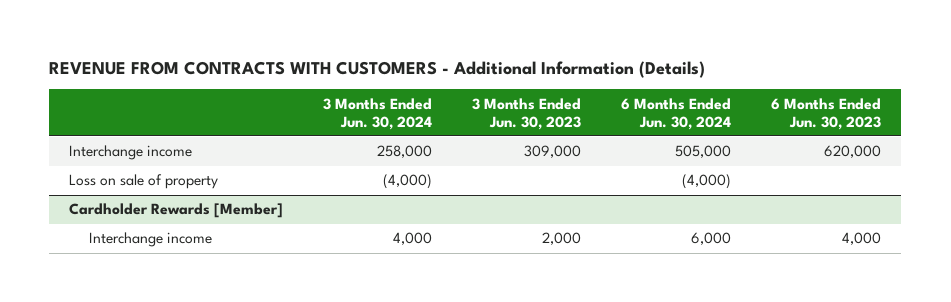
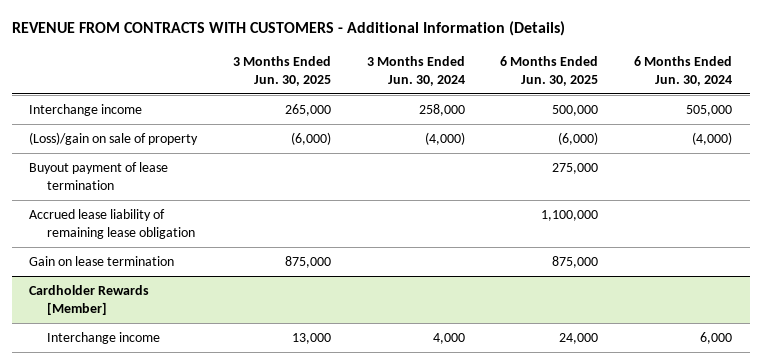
[472,97,582,130] 3 Months Ended Jun. 30, 2023 -> none
[771,97,882,130] 6 Months Ended Jun. 30, 2023 -> none
none -> [232,56,331,87] 3 Months Ended Jun. 30, 2025
none -> [500,56,599,87] 6 Months Ended Jun. 30, 2025
[69,174,219,190] Loss on sale of property -> [29,131,199,145] (Loss)/gain on sale of property
none -> [29,161,169,190] Buyout payment of lease termination
none -> [29,208,196,239] Accrued lease liability of remaining lease obligation
none -> [29,255,175,266] Gain on lease termination

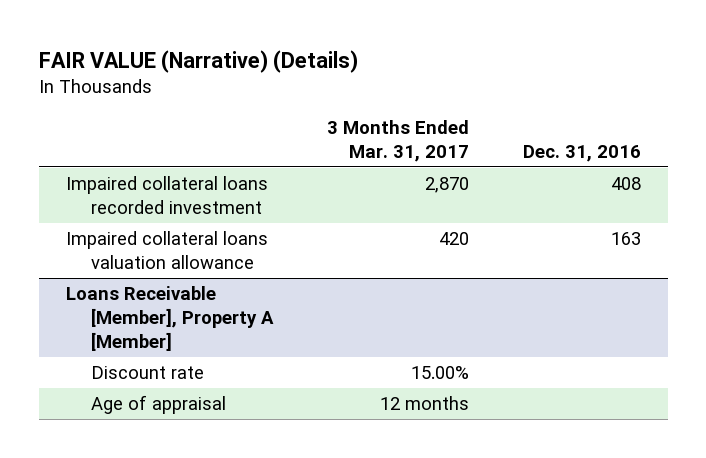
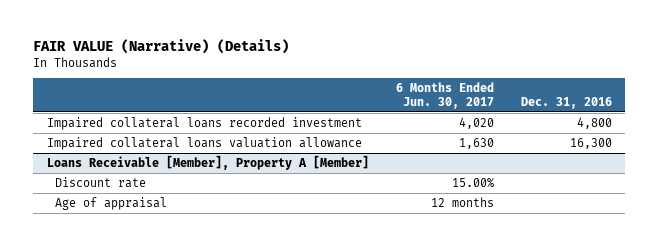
[327,119,470,162] 3 Months Ended Mar. 31, 2017 -> none
none -> [395,82,494,109] 6 Months Ended Jun. 30, 2017
[610,177,641,191] 408 -> [576,116,612,129] 4,800
[610,232,641,246] 163 -> [569,137,612,149] 16,300

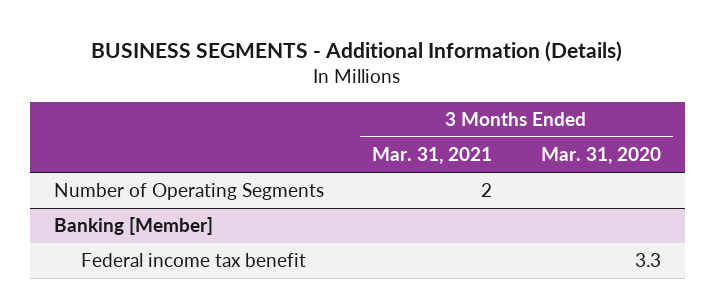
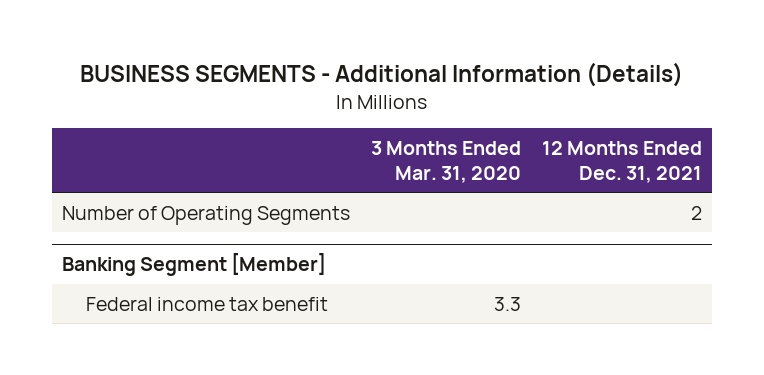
[372,147,493,165] Mar. 31, 2021 -> none
none -> [541,140,702,183] 12 Months Ended Dec. 31, 2021
[53,217,213,236] Banking [Member] -> [62,253,327,277] Banking Segment [Member]

